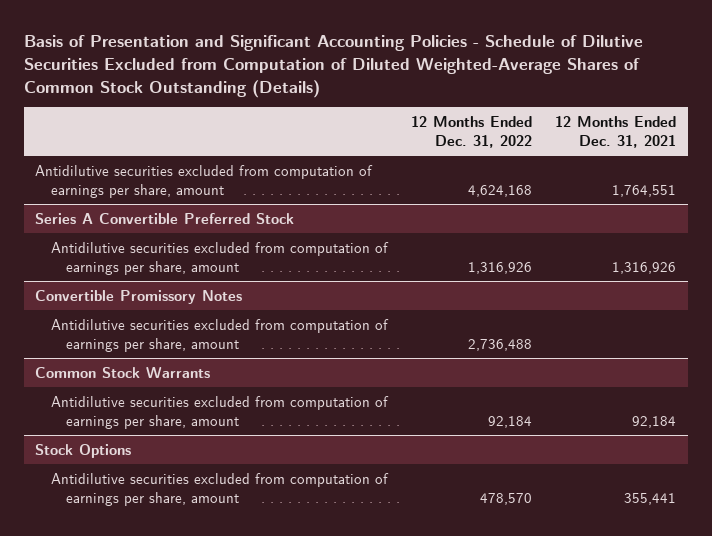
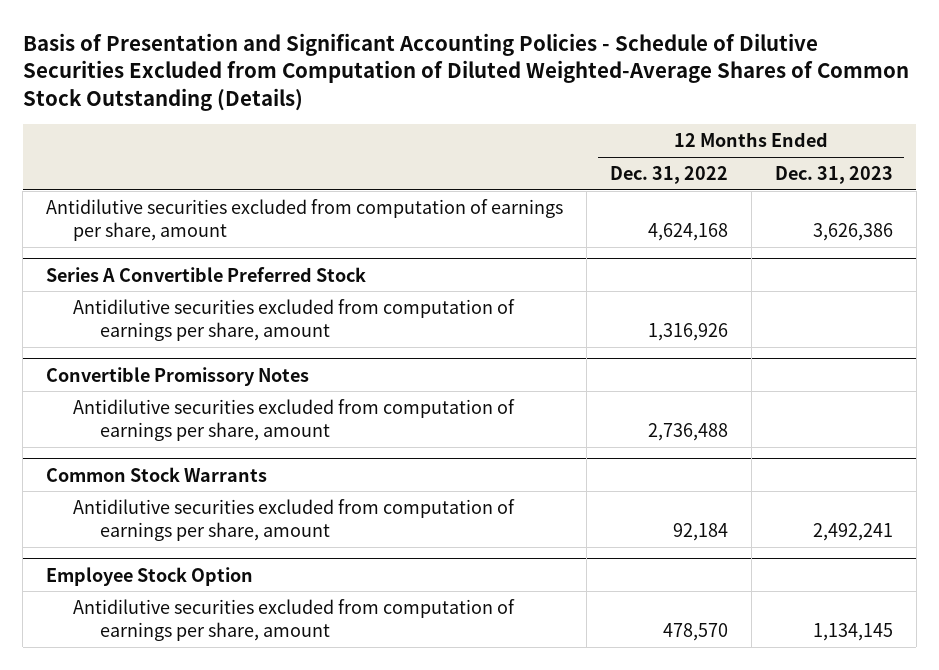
[555,116,677,148] 12 Months Ended Dec. 31, 2021 -> none
none -> [774,166,893,185] Dec. 31, 2023
[35,443,132,458] Stock Options -> [46,566,254,586] Employee Stock Option

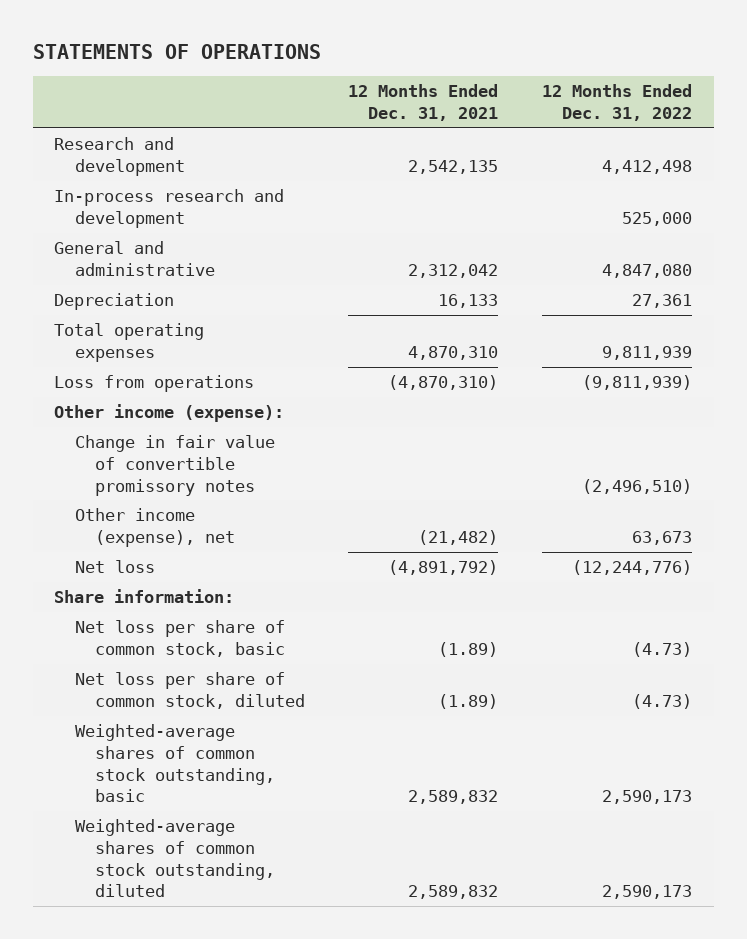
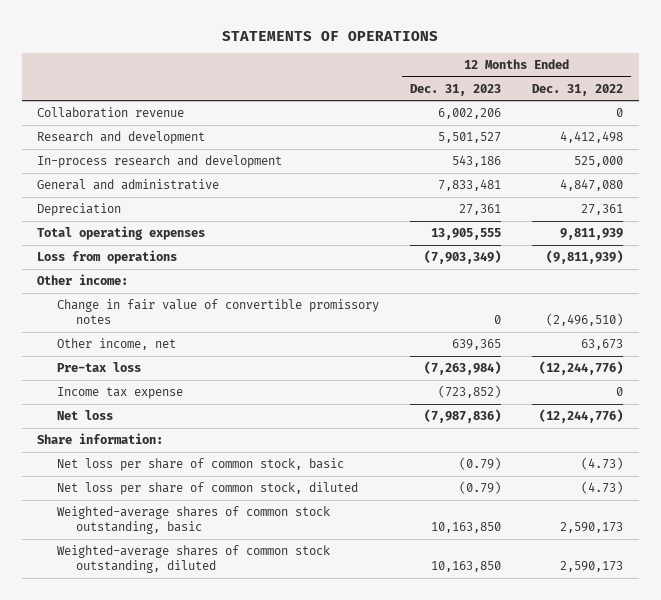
[348,84,499,121] 12 Months Ended Dec. 31, 2021 -> none
none -> [410,83,502,96] Dec. 31, 2023
none -> [37,107,185,119] Collaboration revenue
[54,404,285,423] Other income (expense): -> [37,274,129,286] Other income:
[74,508,235,547] Other income (expense), net -> [56,338,176,351] Other income, net
none -> [56,362,141,373] Pre-tax loss
none -> [56,387,183,400] Income tax expense

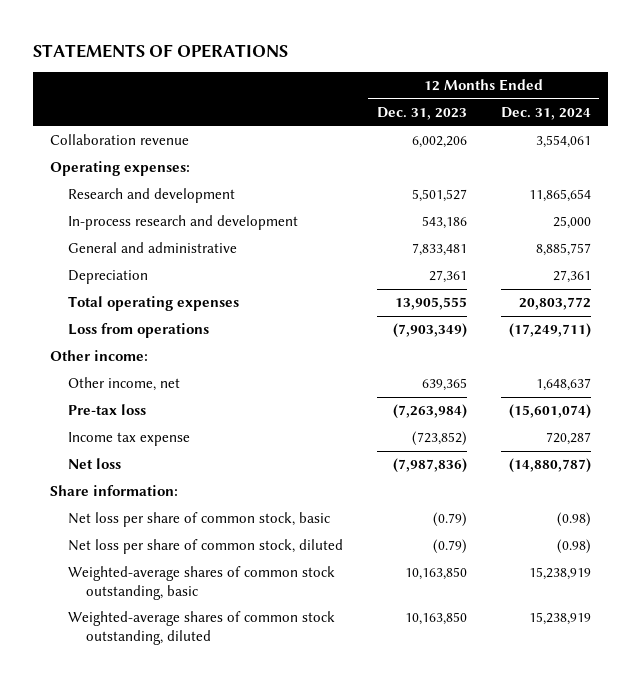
[532,83,624,96] Dec. 31, 2022 -> none
none -> [500,107,591,121] Dec. 31, 2024
none -> [50,161,191,177] Operating expenses:
[56,299,379,325] Change in fair value of convertible promissory notes -> none

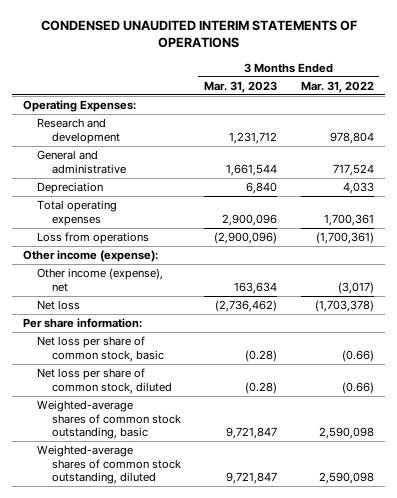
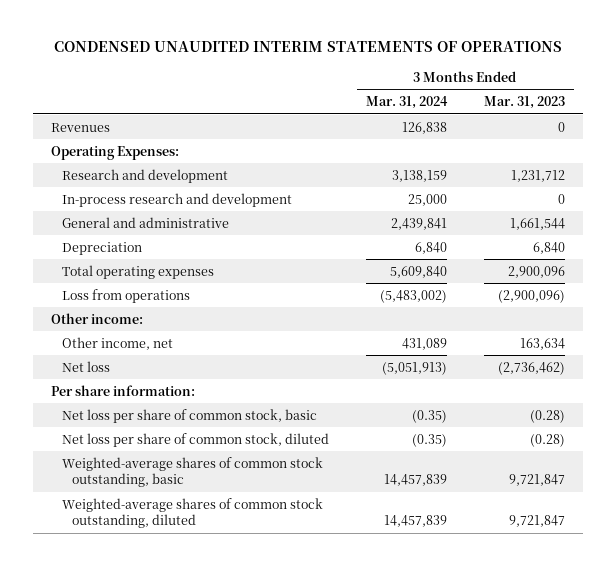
[300,80,374,93] Mar. 31, 2022 -> none
none -> [365,96,448,110] Mar. 31, 2024
none -> [51,122,111,132] Revenues
none -> [61,192,292,207] In-process research and development
[23,250,159,263] Other income (expense): -> [51,312,144,324] Other income:
[37,268,164,292] Other income (expense), net -> [61,336,173,350] Other income, net

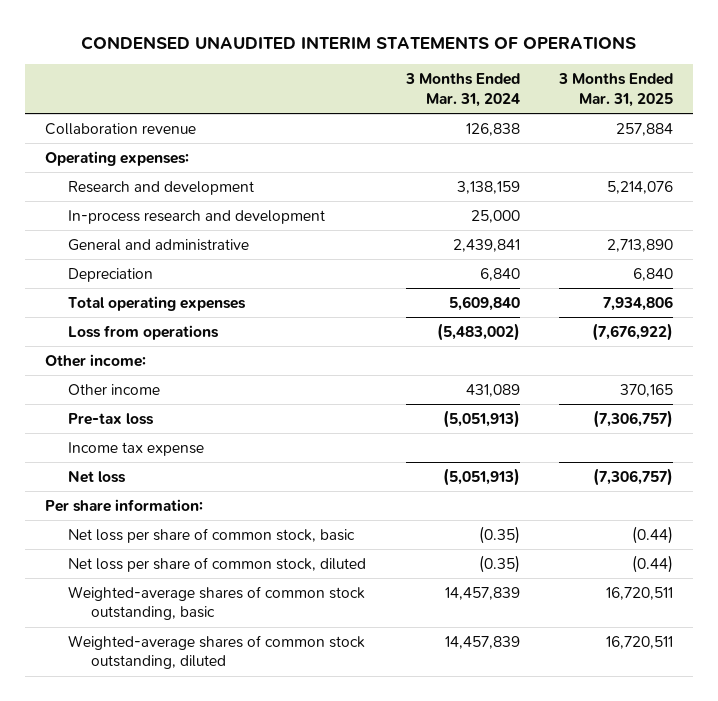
[483,96,565,110] Mar. 31, 2023 -> none
none -> [558,73,674,107] 3 Months Ended Mar. 31, 2025
[51,122,111,132] Revenues -> [45,122,197,135] Collaboration revenue
[51,145,180,160] Operating Expenses: -> [45,150,190,166] Operating expenses:
[61,336,173,350] Other income, net -> [67,383,160,395] Other income
none -> [67,412,154,425] Pre-tax loss
none -> [67,441,204,456] Income tax expense

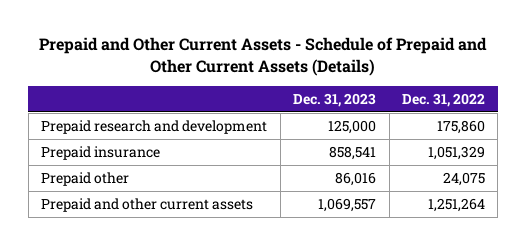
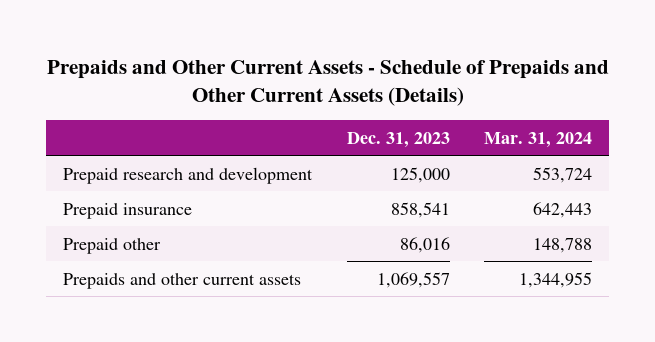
[39,37,488,76] Prepaid and Other Current Assets - Schedule of Prepaid and Other Current Assets (Details) -> [46,60,609,107] Prepaids and Other Current Assets - Schedule of Prepaids and Other Current Assets (Details)
[402,92,486,107] Dec. 31, 2022 -> none
none -> [483,131,592,148] Mar. 31, 2024
[41,198,254,213] Prepaid and other current assets -> [63,272,302,289] Prepaids and other current assets

